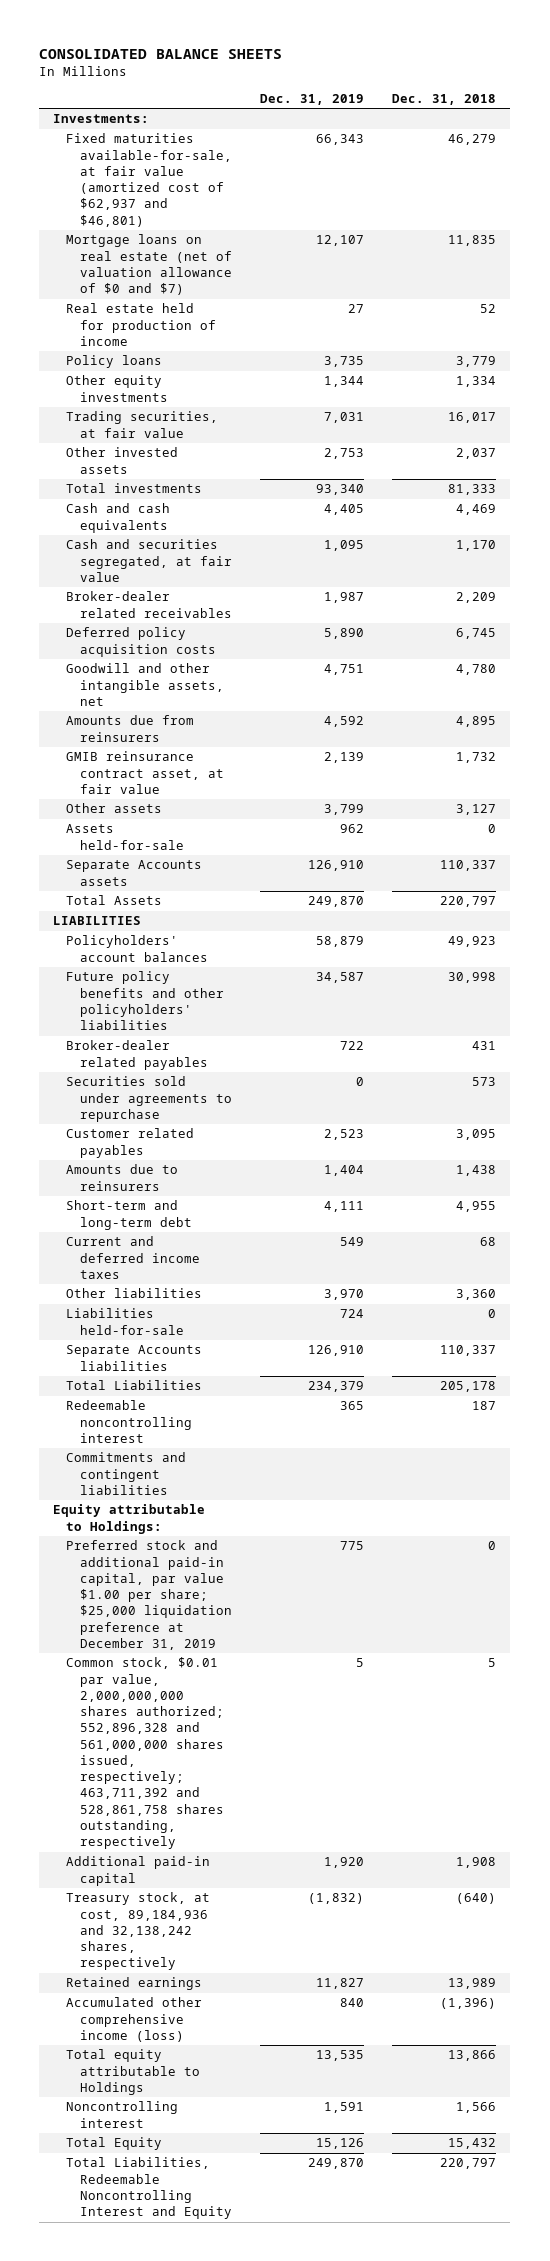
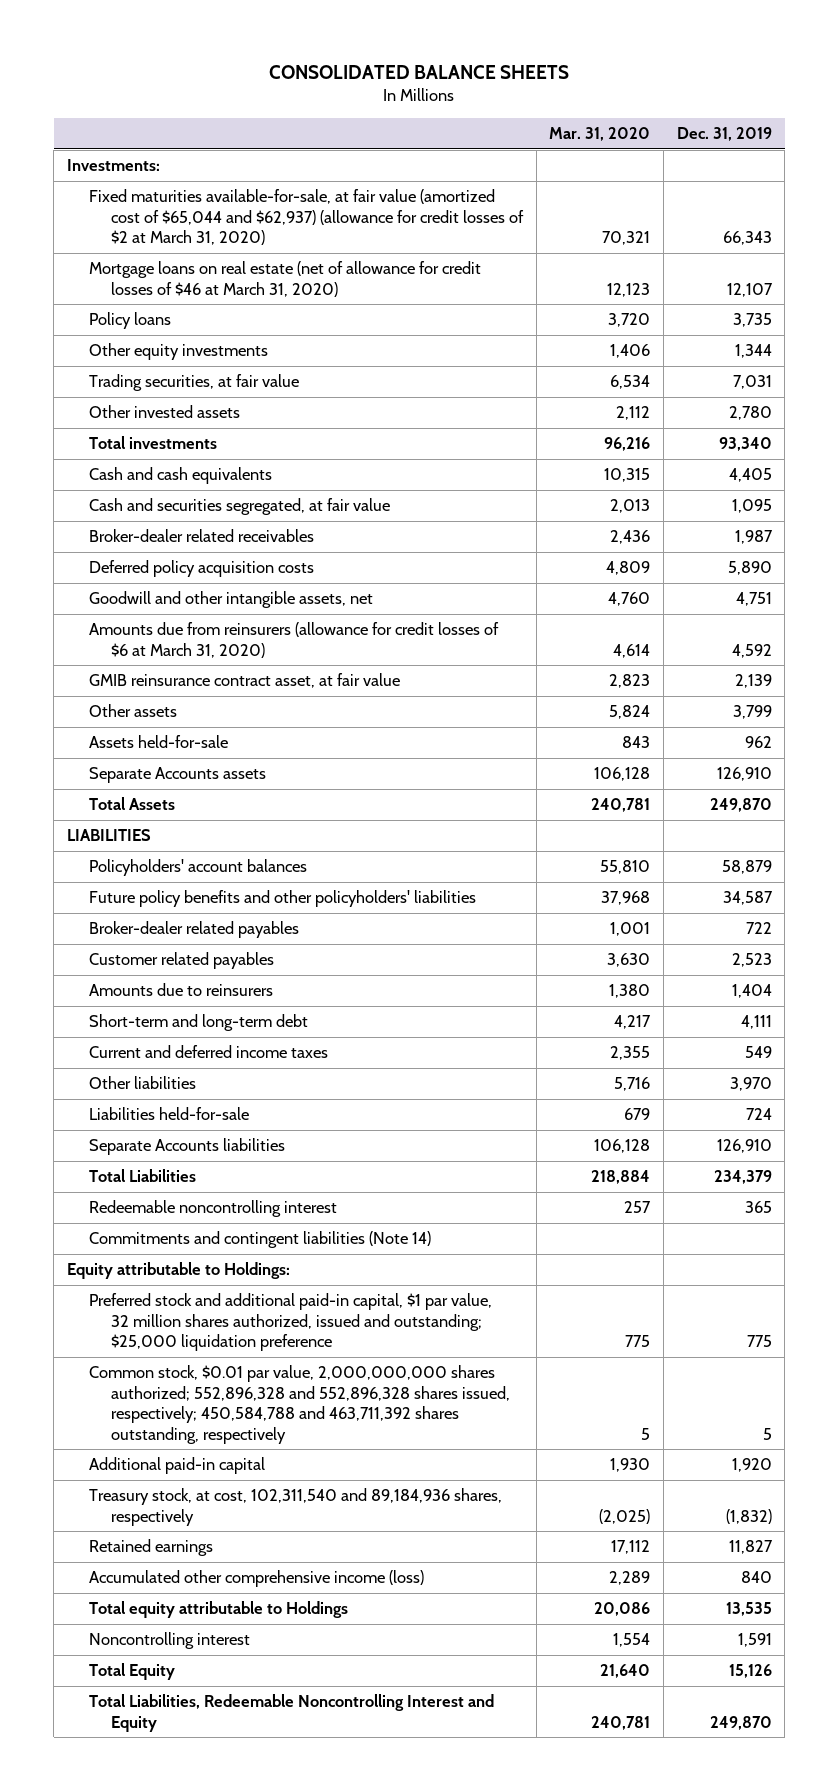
[392,94,497,106] Dec. 31, 2018 -> none
none -> [549,126,651,141] Mar. 31, 2020
[66,303,216,346] Real estate held for production of income -> none
[66,133,232,227] Fixed maturities available-for-sale, at fair value (amortized cost of $62,937 and $46,801) -> [89,189,525,246] Fixed maturities available-for-sale, at fair value (amortized cost of $65,044 and $62,937) (allowance for credit losses of $2 at March 31, 2020)
[66,234,232,296] Mortgage loans on real estate (net of valuation allowance of $0 and $7) -> [89,261,482,297] Mortgage loans on real estate (net of allowance for credit losses of $46 at March 31, 2020)
[323,448,364,460] 2,753 -> [728,406,772,421] 2,780
[66,715,195,742] Amounts due from reinsurers -> [89,622,500,658] Amounts due from reinsurers (allowance for credit losses of $6 at March 31, 2020)
[66,1076,232,1122] Securities sold under agreements to repurchase -> none
[66,1452,187,1495] Commitments and contingent liabilities -> [89,1231,432,1249] Commitments and contingent liabilities (Note 14)
[66,1540,232,1650] Preferred stock and additional paid-in capital, par value $1.00 per share; $25,000 liquidation preference at December 31, 2019 -> [89,1293,493,1352] Preferred stock and additional paid-in capital, $1 par value, 32 million shares authorized, issued and outstanding; $25,000 liquidation preference
[66,1657,224,1850] Common stock, $0.01 par value, 2,000,000,000 shares authorized; 552,896,328 and 561,000,000 shares issued, respectively; 463,711,392 and 528,861,758 shares outstanding, respectively -> [89,1365,511,1444] Common stock, $0.01 par value, 2,000,000,000 shares authorized; 552,896,328 and 552,896,328 shares issued, respectively; 450,584,788 and 463,711,392 shares outstanding, respectively
[66,1892,211,1971] Treasury stock, at cost, 89,184,936 and 32,138,242 shares, respectively -> [89,1488,503,1526] Treasury stock, at cost, 102,311,540 and 89,184,936 shares, respectively

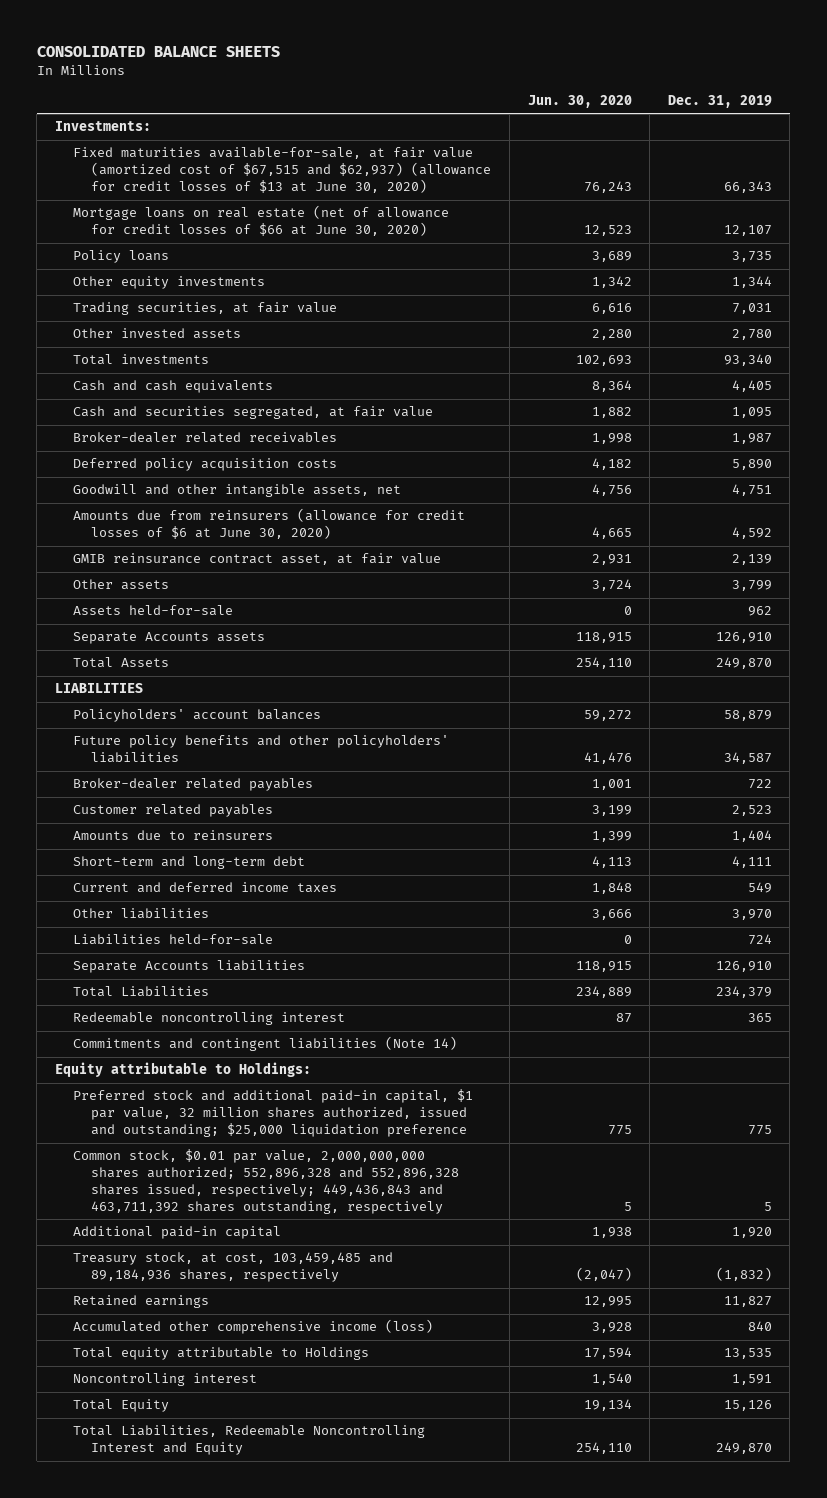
[549,126,651,141] Mar. 31, 2020 -> none
none -> [527,95,632,109] Jun. 30, 2020
[89,189,525,246] Fixed maturities available-for-sale, at fair value (amortized cost of $65,044 and $62,937) (allowance for credit losses of $2 at March 31, 2020) -> [73,147,492,194] Fixed maturities available-for-sale, at fair value (amortized cost of $67,515 and $62,937) (allowance for credit losses of $13 at June 30, 2020)
[89,261,482,297] Mortgage loans on real estate (net of allowance for credit losses of $46 at March 31, 2020) -> [73,205,450,237] Mortgage loans on real estate (net of allowance for credit losses of $66 at June 30, 2020)
[89,622,500,658] Amounts due from reinsurers (allowance for credit losses of $6 at March 31, 2020) -> [73,508,466,540] Amounts due from reinsurers (allowance for credit losses of $6 at June 30, 2020)
[89,1365,511,1444] Common stock, $0.01 par value, 2,000,000,000 shares authorized; 552,896,328 and 552,896,328 shares issued, respectively; 450,584,788 and 463,711,392 shares outstanding, respectively -> [73,1149,460,1215] Common stock, $0.01 par value, 2,000,000,000 shares authorized; 552,896,328 and 552,896,328 shares issued, respectively; 449,436,843 and 463,711,392 shares outstanding, respectively
[89,1488,503,1526] Treasury stock, at cost, 102,311,540 and 89,184,936 shares, respectively -> [73,1252,394,1283] Treasury stock, at cost, 103,459,485 and 89,184,936 shares, respectively

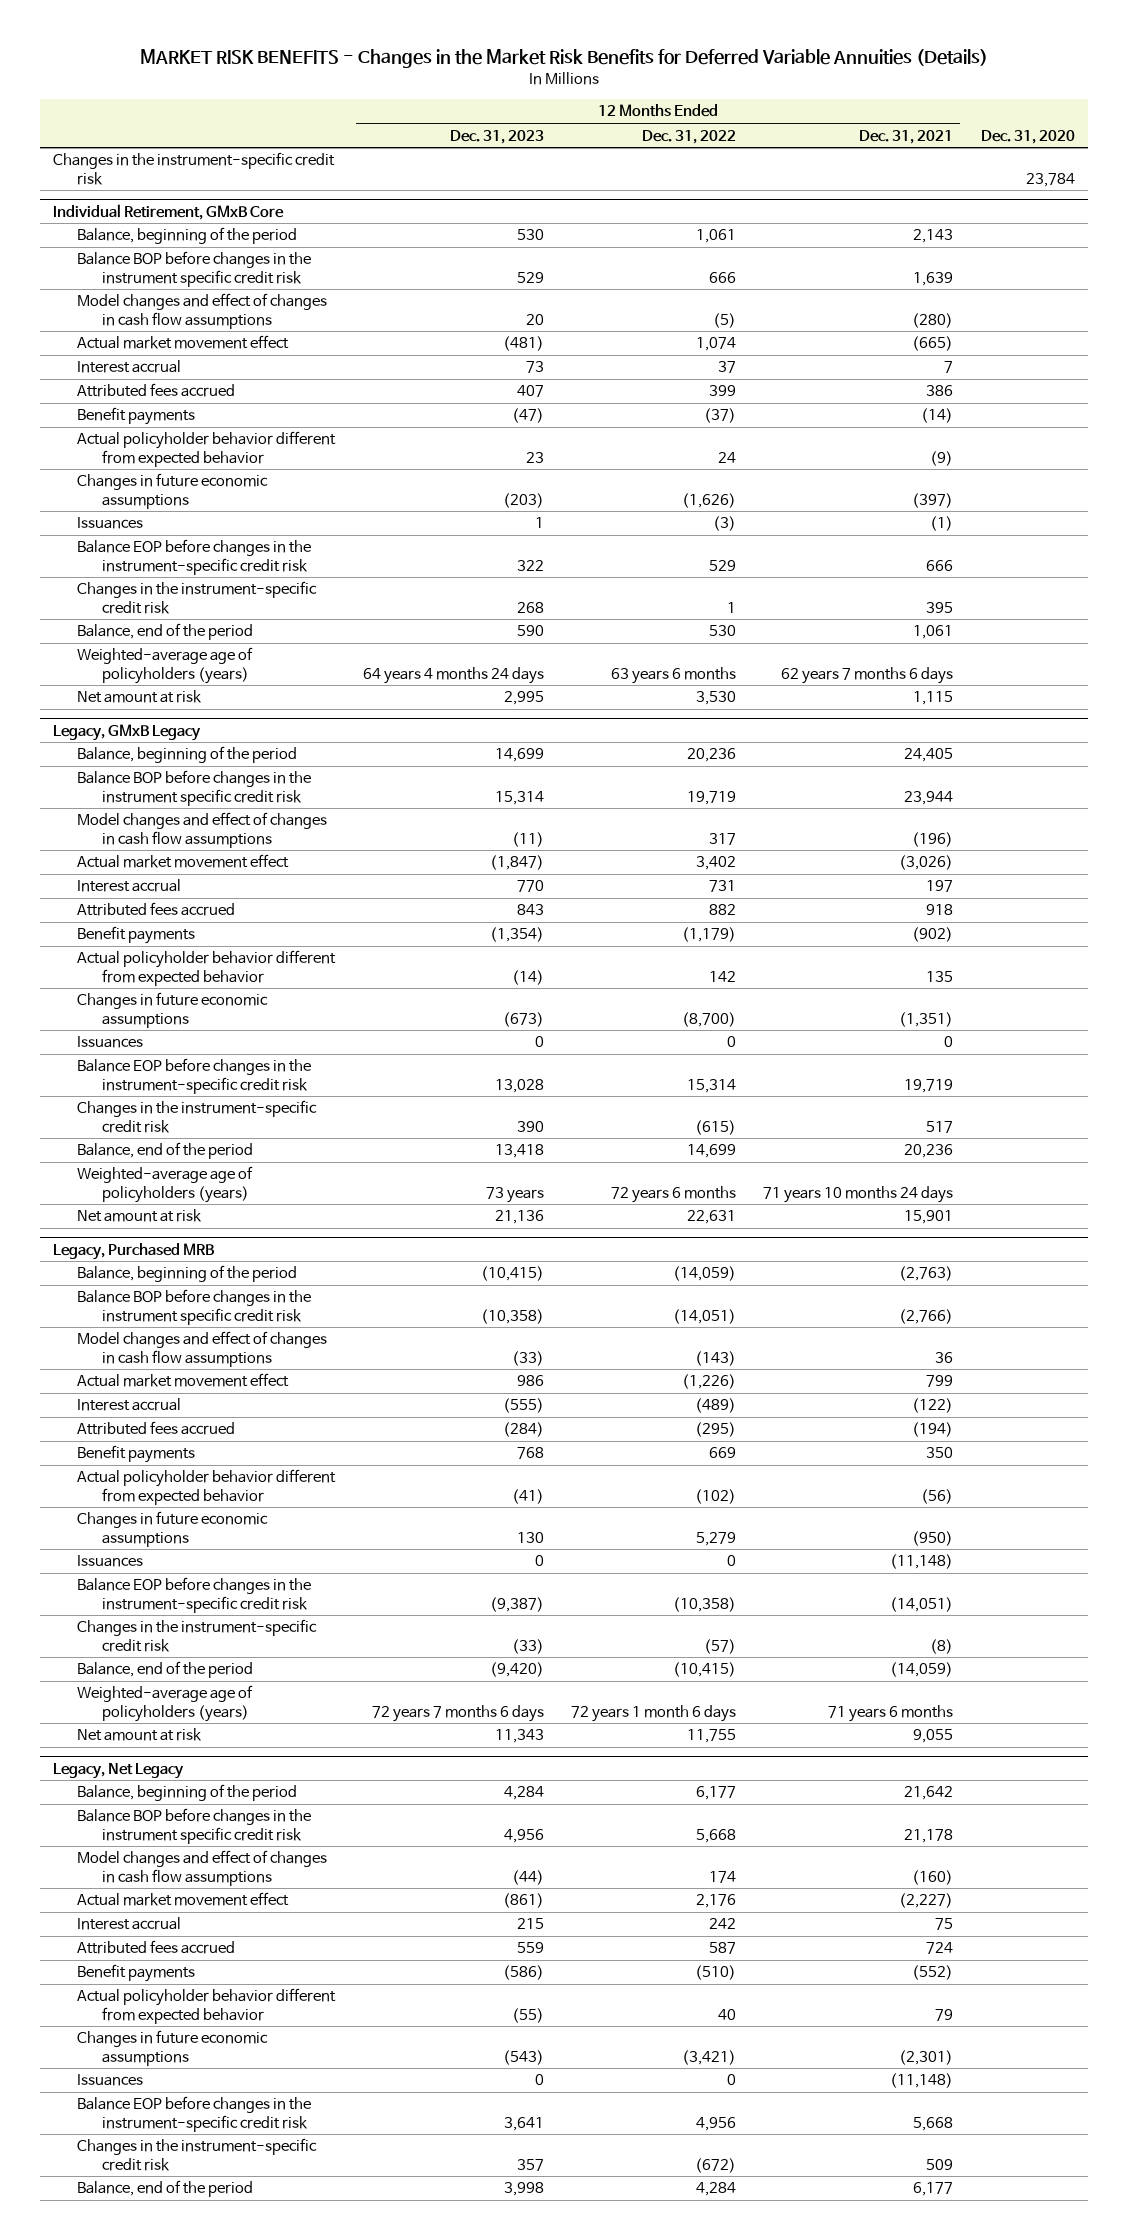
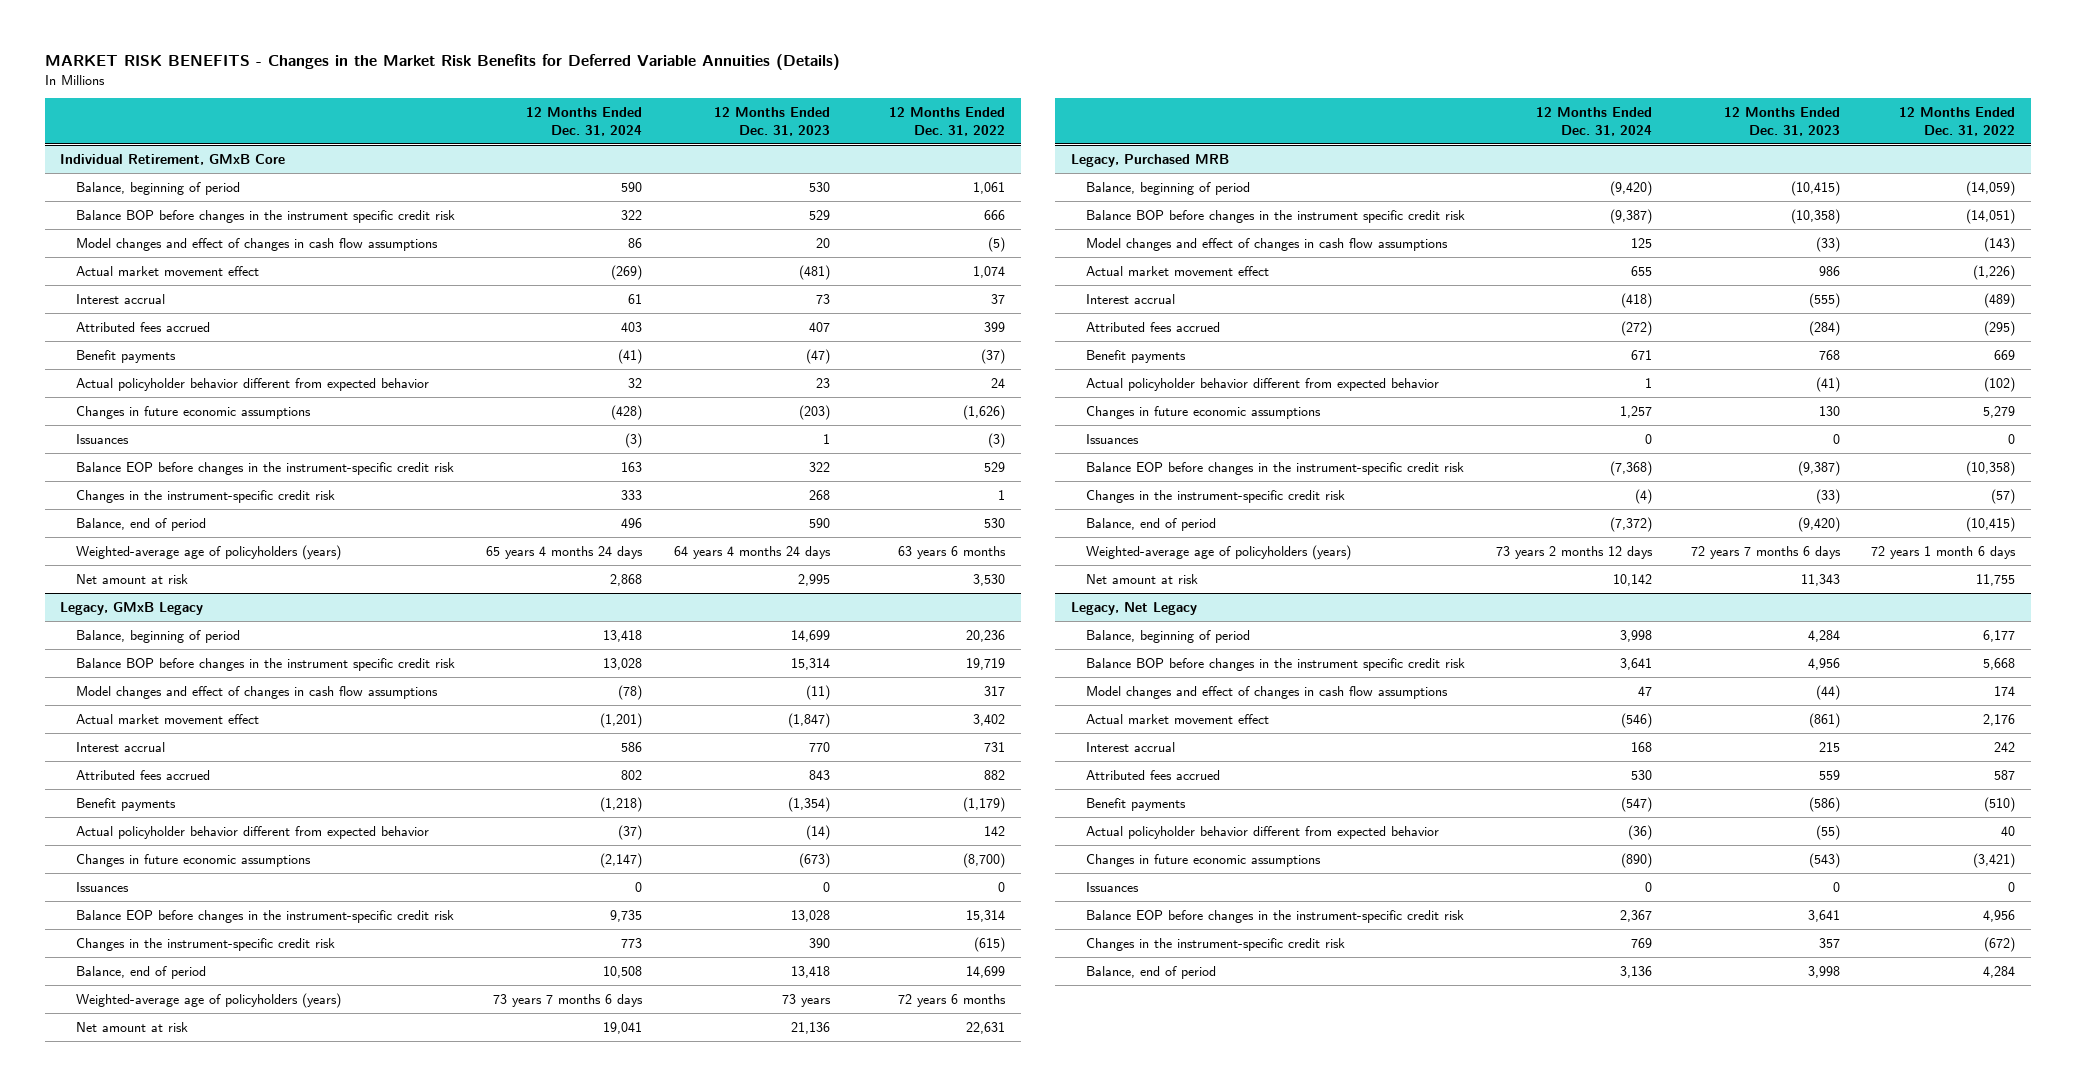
[859,129,954,144] Dec. 31, 2021 -> none
[980,129,1075,144] Dec. 31, 2020 -> none
none -> [526,107,643,136] 12 Months Ended Dec. 31, 2024
[53,152,336,185] Changes in the instrument-specific credit risk -> none
[77,227,298,245] Balance, beginning of the period -> [75,181,240,195] Balance, beginning of period
[77,623,254,641] Balance, end of the period -> [75,517,206,531] Balance, end of period
[77,746,298,764] Balance, beginning of the period -> [75,629,240,643] Balance, beginning of period
[77,1142,254,1160] Balance, end of the period -> [75,965,206,979] Balance, end of period
[77,1265,298,1283] Balance, beginning of the period -> [1086,181,1251,195] Balance, beginning of period
[77,1661,254,1679] Balance, end of the period -> [1086,517,1217,531] Balance, end of period
[77,1784,298,1802] Balance, beginning of the period -> [1086,629,1251,643] Balance, beginning of period
[77,2180,254,2198] Balance, end of the period -> [1086,965,1217,979] Balance, end of period

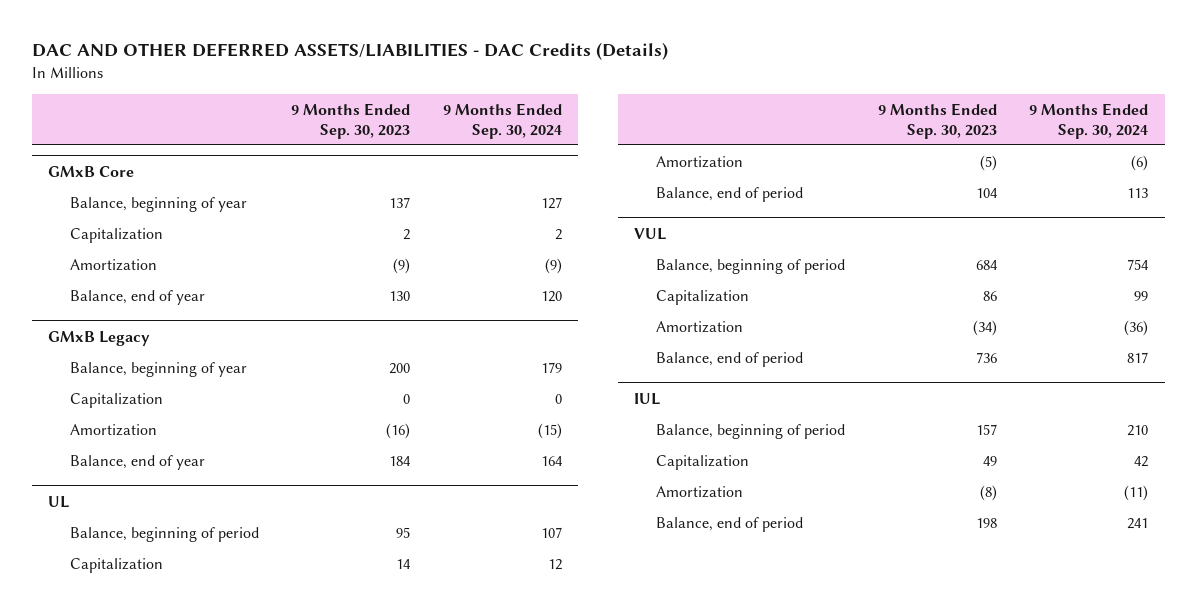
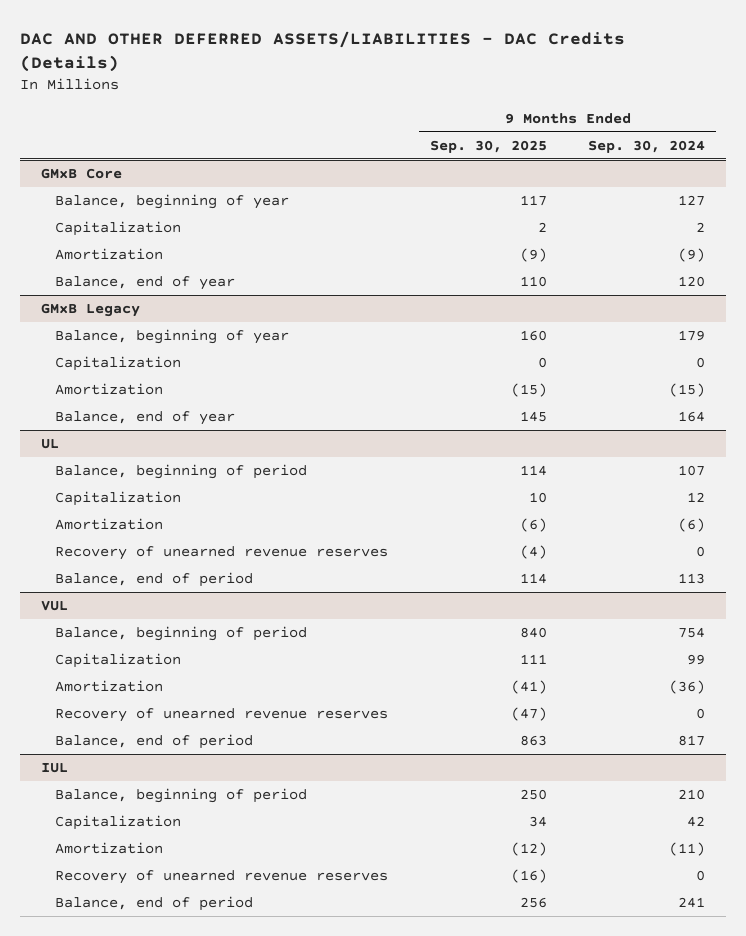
[291,102,411,139] 9 Months Ended Sep. 30, 2023 -> none
none -> [429,139,547,153] Sep. 30, 2025
none -> [55,546,389,561] Recovery of unearned revenue reserves
none -> [55,708,389,723] Recovery of unearned revenue reserves
none -> [55,870,389,885] Recovery of unearned revenue reserves

